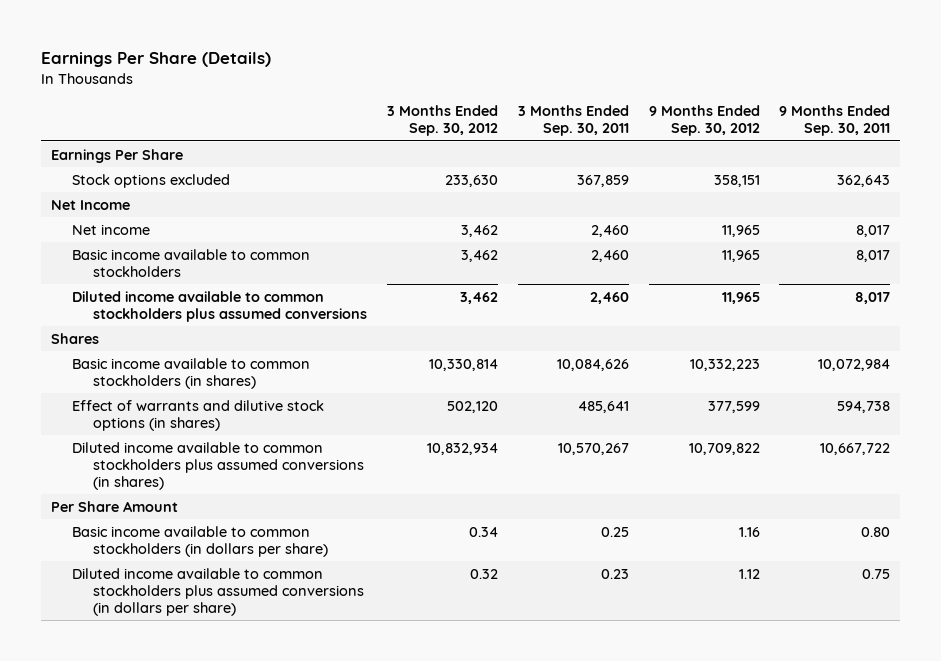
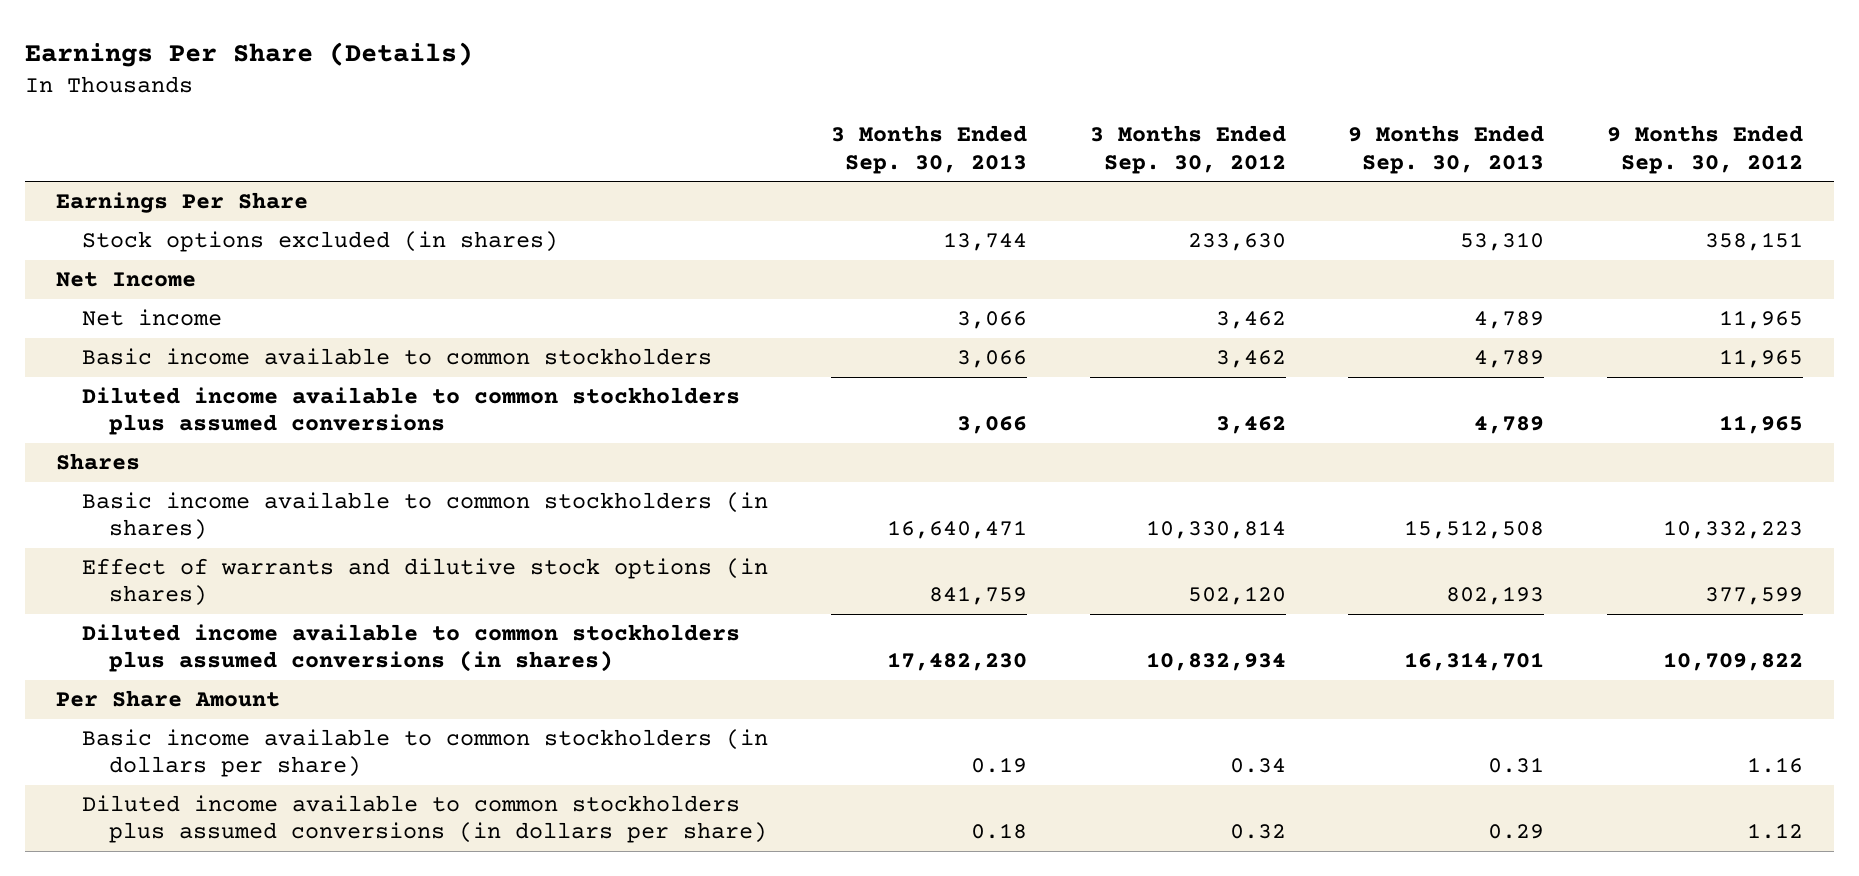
[517,105,629,137] 3 Months Ended Sep. 30, 2011 -> none
[779,105,891,137] 9 Months Ended Sep. 30, 2011 -> none
none -> [830,125,1027,174] 3 Months Ended Sep. 30, 2013
none -> [1348,125,1545,174] 9 Months Ended Sep. 30, 2013
[72,173,231,188] Stock options excluded -> [82,231,559,253] Stock options excluded (in shares)

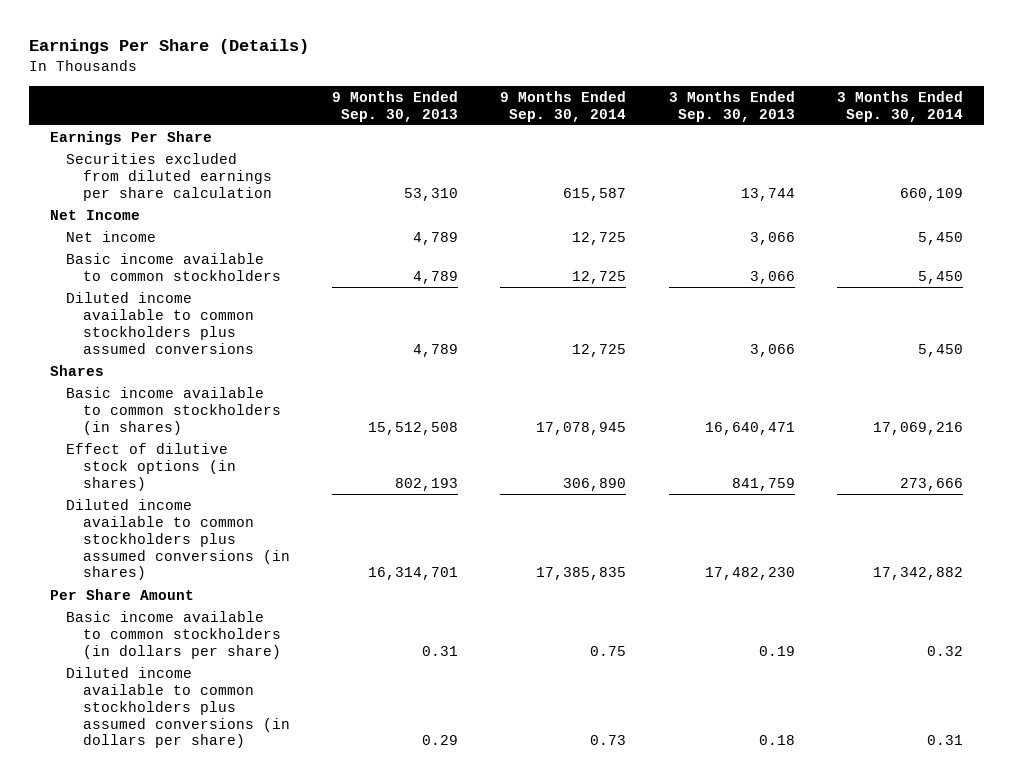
[1089,125,1286,174] 3 Months Ended Sep. 30, 2012 -> none
[1606,125,1803,174] 9 Months Ended Sep. 30, 2012 -> none
none -> [500,90,627,122] 9 Months Ended Sep. 30, 2014
none -> [836,90,963,122] 3 Months Ended Sep. 30, 2014
[82,231,559,253] Stock options excluded (in shares) -> [66,152,273,201] Securities excluded from diluted earnings per share calculation
[82,558,769,607] Effect of warrants and dilutive stock options (in shares) -> [66,442,237,491] Effect of dilutive stock options (in shares)

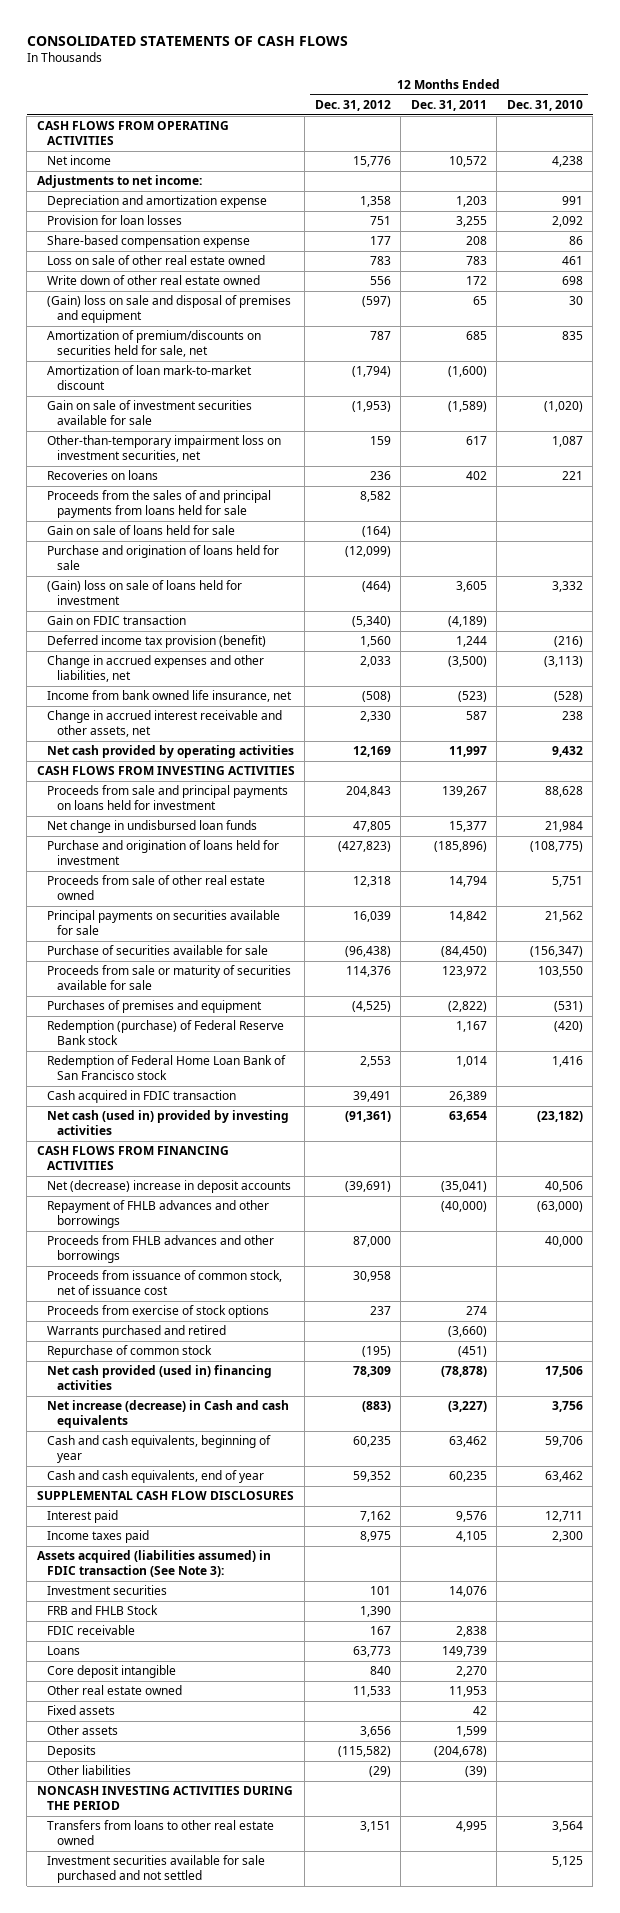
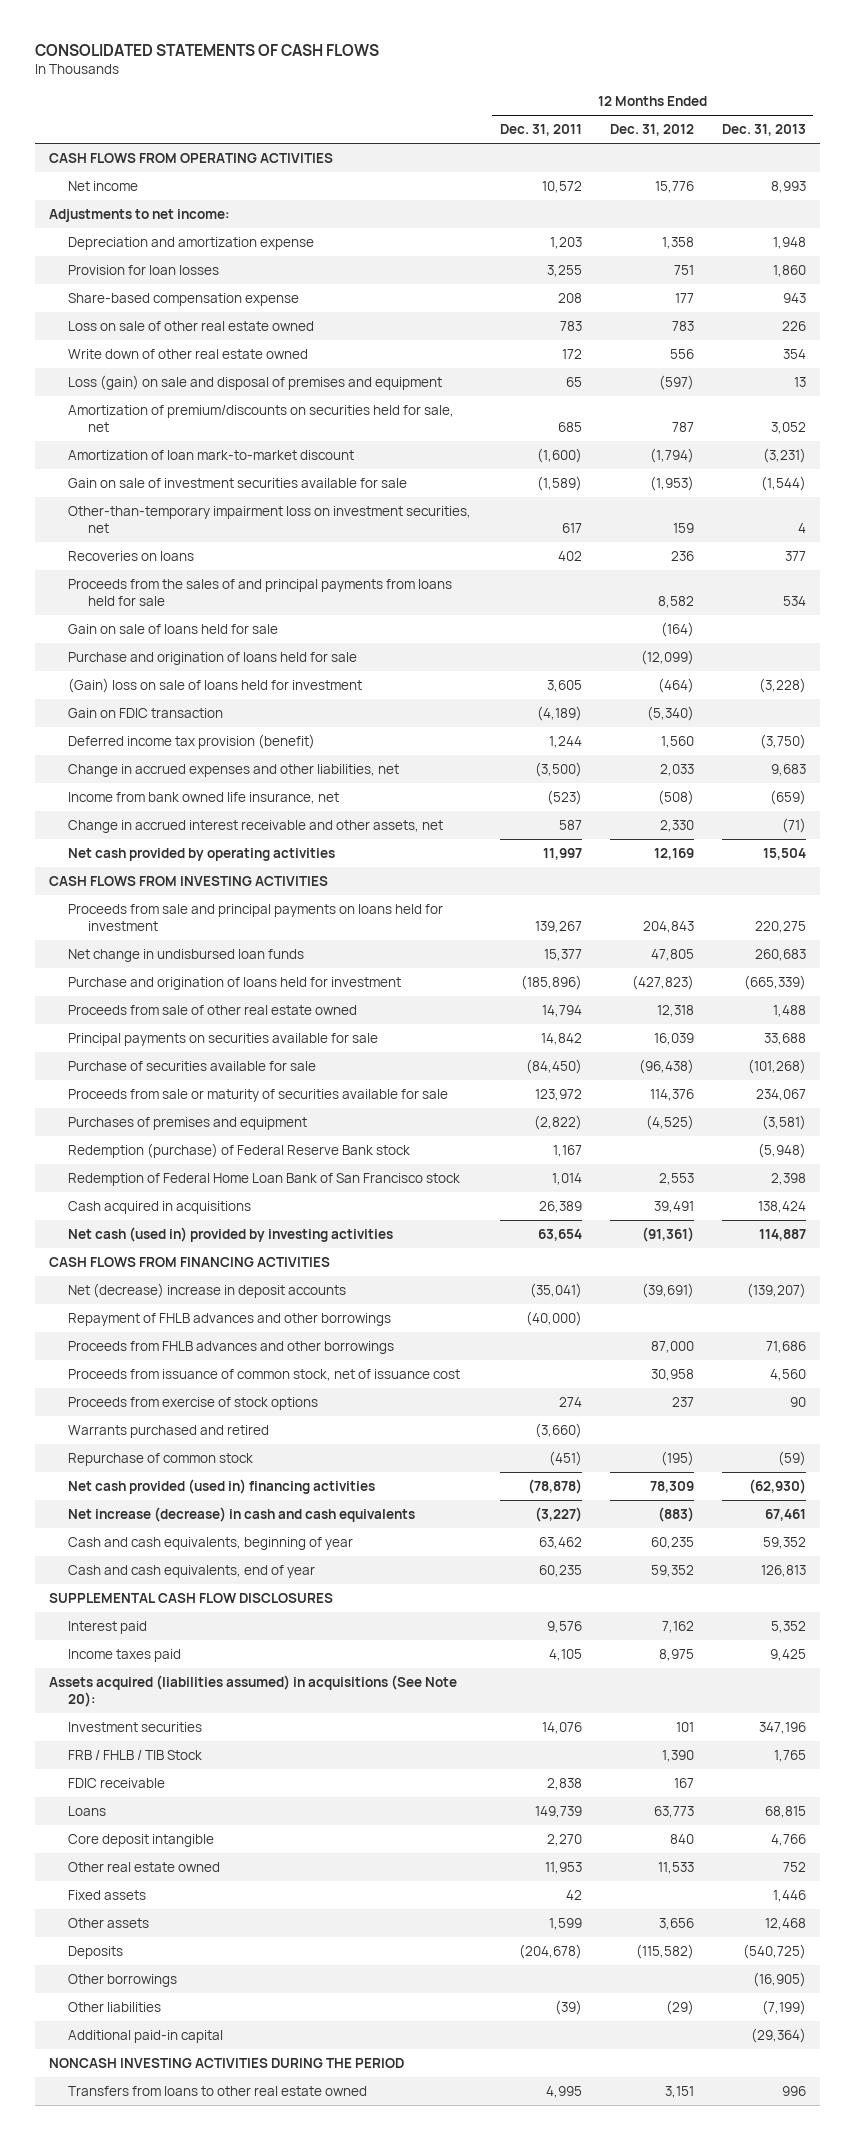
[506,100,583,112] Dec. 31, 2010 -> none
none -> [721,124,806,137] Dec. 31, 2013
[47,295,292,323] (Gain) loss on sale and disposal of premises and equipment -> [68,374,443,390] Loss (gain) on sale and disposal of premises and equipment
[47,1090,237,1104] Cash acquired in FDIC transaction -> [68,1200,252,1214] Cash acquired in acquisitions
[47,1400,290,1428] Net increase (decrease) in Cash and cash equivalents -> [68,1506,416,1522] Net increase (decrease) in cash and cash equivalents
[36,1550,271,1577] Assets acquired (liabilities assumed) in FDIC transaction (See Note 3): -> [48,1674,457,1708] Assets acquired (liabilities assumed) in acquisitions (See Note 20):
[47,1605,159,1616] FRB and FHLB Stock -> [68,1749,203,1760] FRB / FHLB / TIB Stock
none -> [68,1973,178,1987] Other borrowings
none -> [68,2029,224,2043] Additional paid-in capital
[47,1855,266,1883] Investment securities available for sale purchased and not settled -> none

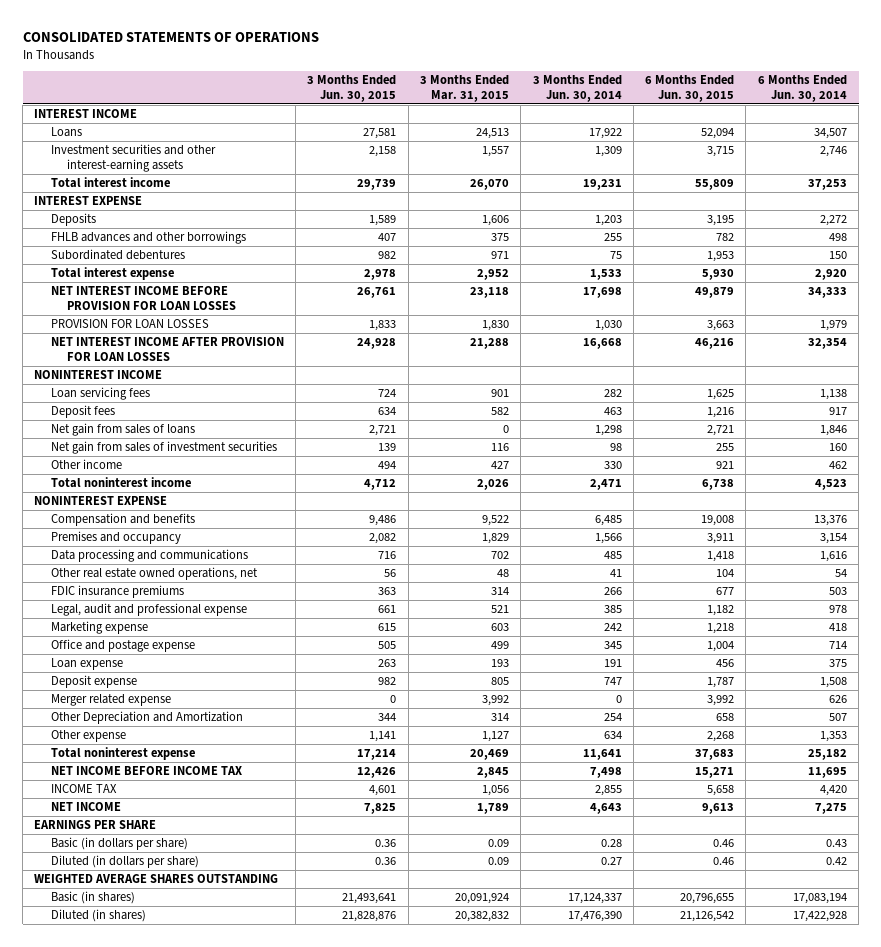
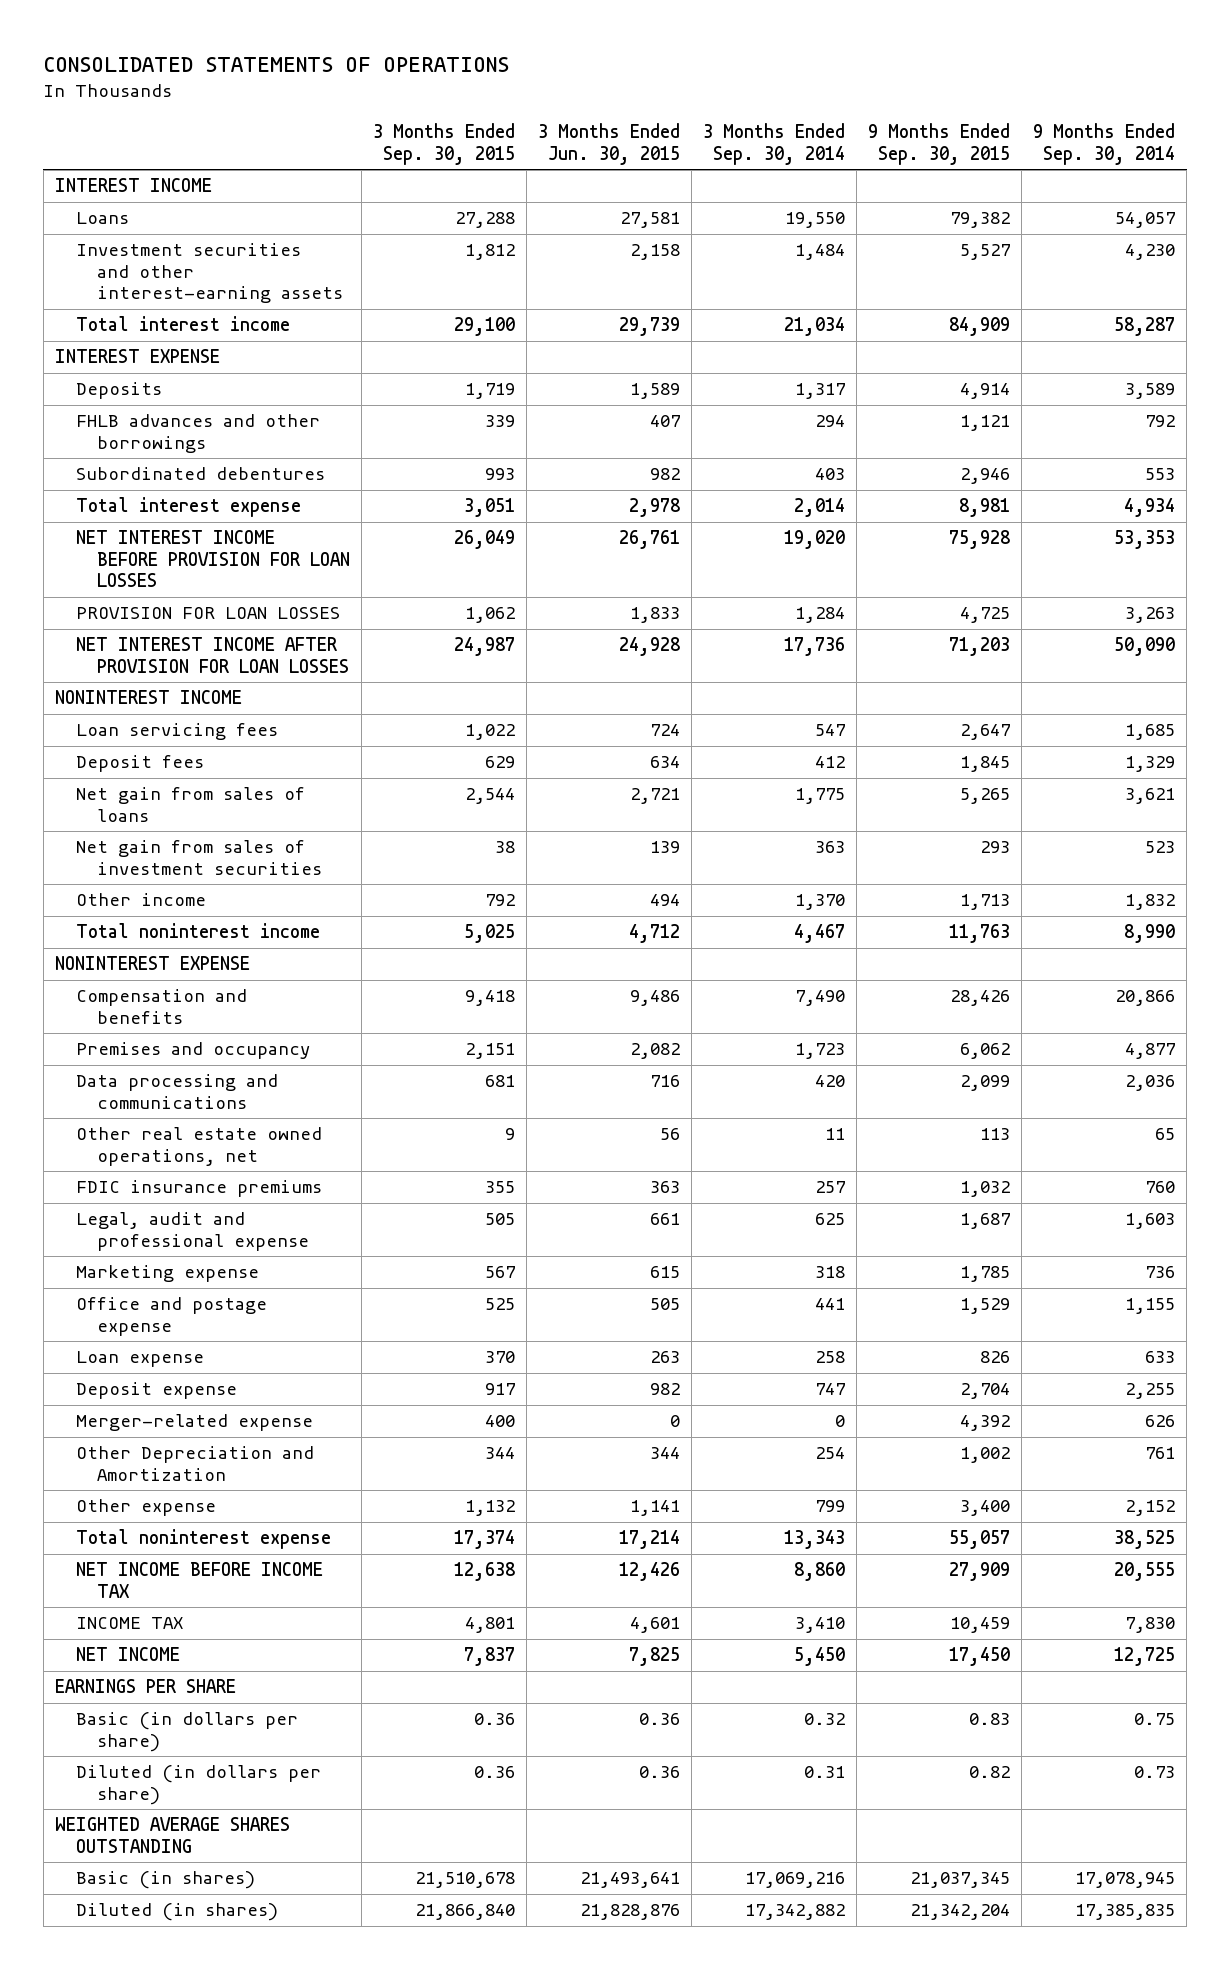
[419,75,509,102] 3 Months Ended Mar. 31, 2015 -> none
[532,75,622,102] 3 Months Ended Jun. 30, 2014 -> none
[645,75,735,102] 6 Months Ended Jun. 30, 2015 -> none
[757,75,847,102] 6 Months Ended Jun. 30, 2014 -> none
none -> [372,123,515,165] 3 Months Ended Sep. 30, 2015
none -> [703,123,846,165] 3 Months Ended Sep. 30, 2014
none -> [868,123,1011,165] 9 Months Ended Sep. 30, 2015
none -> [1033,123,1176,165] 9 Months Ended Sep. 30, 2014
[50,694,171,707] Merger related expense -> [75,1414,313,1432] Merger-related expense

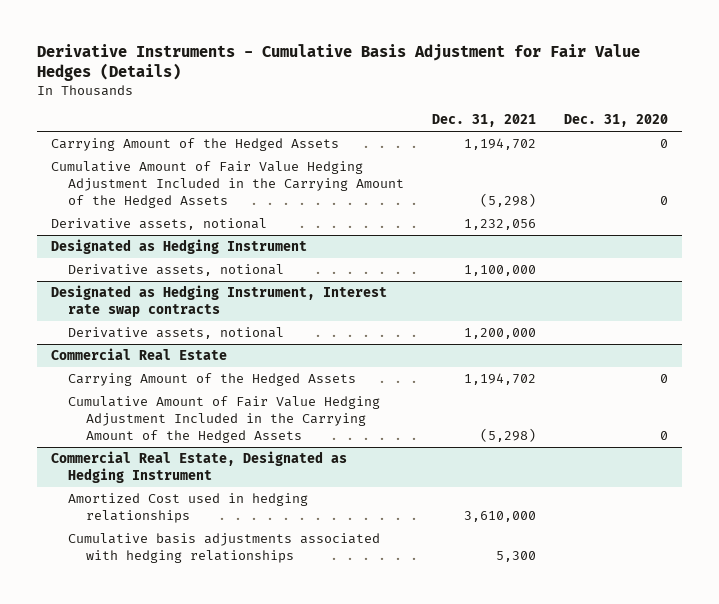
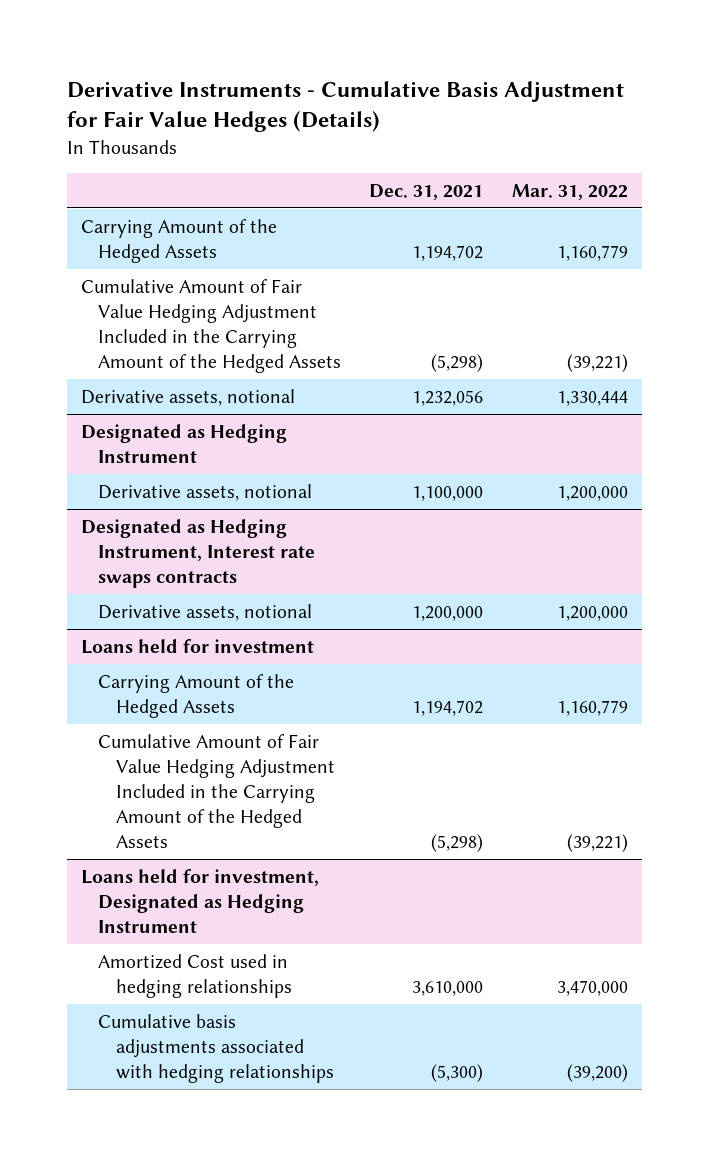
[564,114,669,128] Dec. 31, 2020 -> none
none -> [511,183,628,200] Mar. 31, 2022
[50,285,387,318] Designated as Hedging Instrument, Interest rate swap contracts -> [81,518,316,588] Designated as Hedging Instrument, Interest rate swaps contracts
[50,348,227,361] Commercial Real Estate -> [81,638,315,654] Loans held for investment
[50,451,347,484] Commercial Real Estate, Designated as Hedging Instrument -> none
none -> [81,868,320,933] Loans held for investment, Designated as Hedging Instrument
[496,551,537,563] 5,300 -> [431,1063,484,1082] (5,300)

